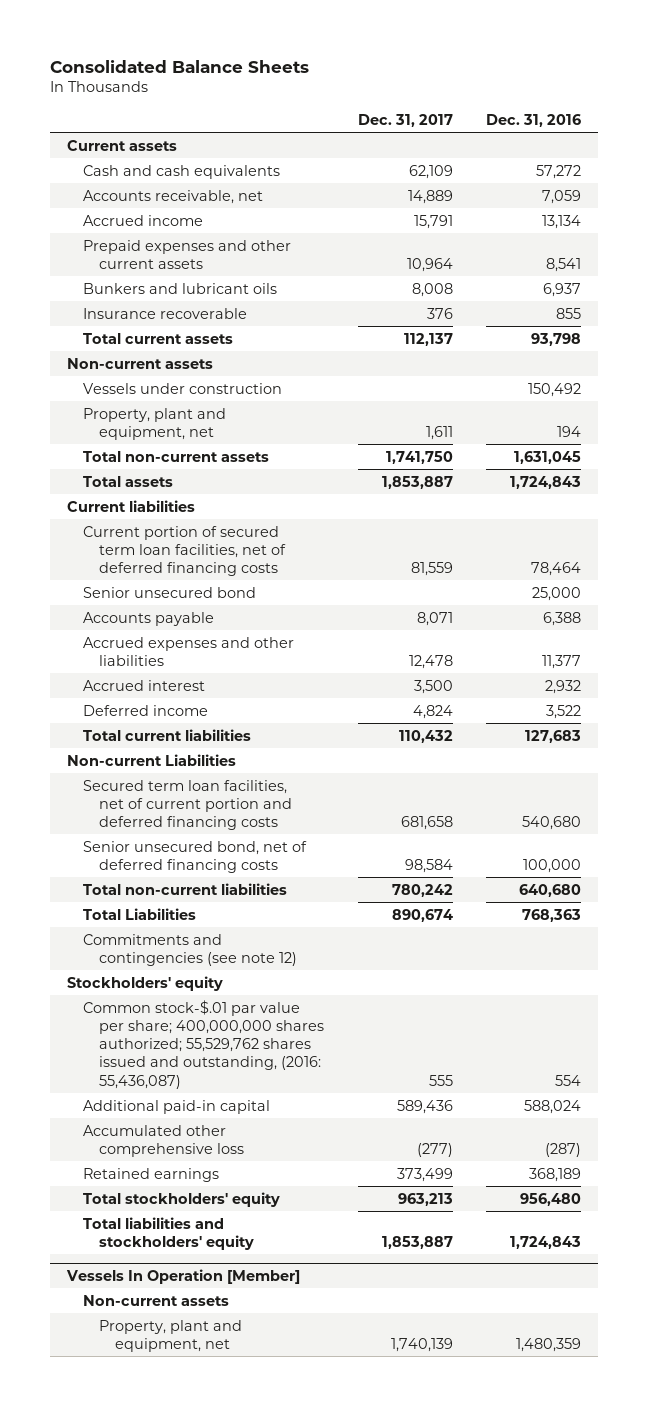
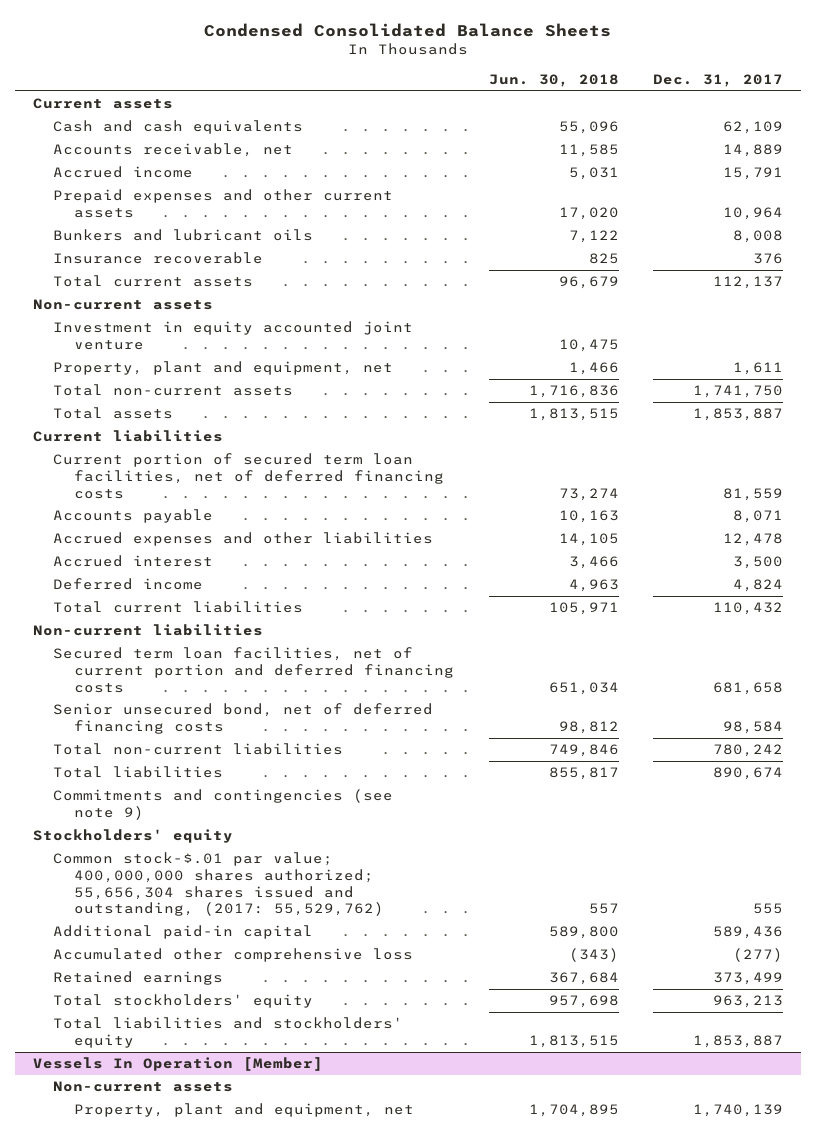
[49,59,309,73] Consolidated Balance Sheets -> [204,23,612,38] Condensed Consolidated Balance Sheets
[486,113,582,127] Dec. 31, 2016 -> none
none -> [488,73,619,87] Jun. 30, 2018
[82,382,282,394] Vessels under construction -> none
none -> [53,321,414,350] Investment in equity accounted joint venture
[82,586,256,598] Senior unsecured bond -> none
[66,753,236,766] Non-current Liabilities -> [32,624,263,637] Non-current liabilities
[82,907,196,920] Total Liabilities -> [53,766,224,779] Total liabilities
[82,933,297,966] Commitments and contingencies (see note 12) -> [53,789,394,820] Commitments and contingencies (see note 9)
[82,999,324,1089] Common stock-$.01 par value per share; 400,000,000 shares authorized; 55,529,762 shares issued and outstanding, (2016: 55,436,087) -> [53,852,385,917] Common stock-$.01 par value; 400,000,000 shares authorized; 55,656,304 shares issued and outstanding, (2017: 55,529,762)

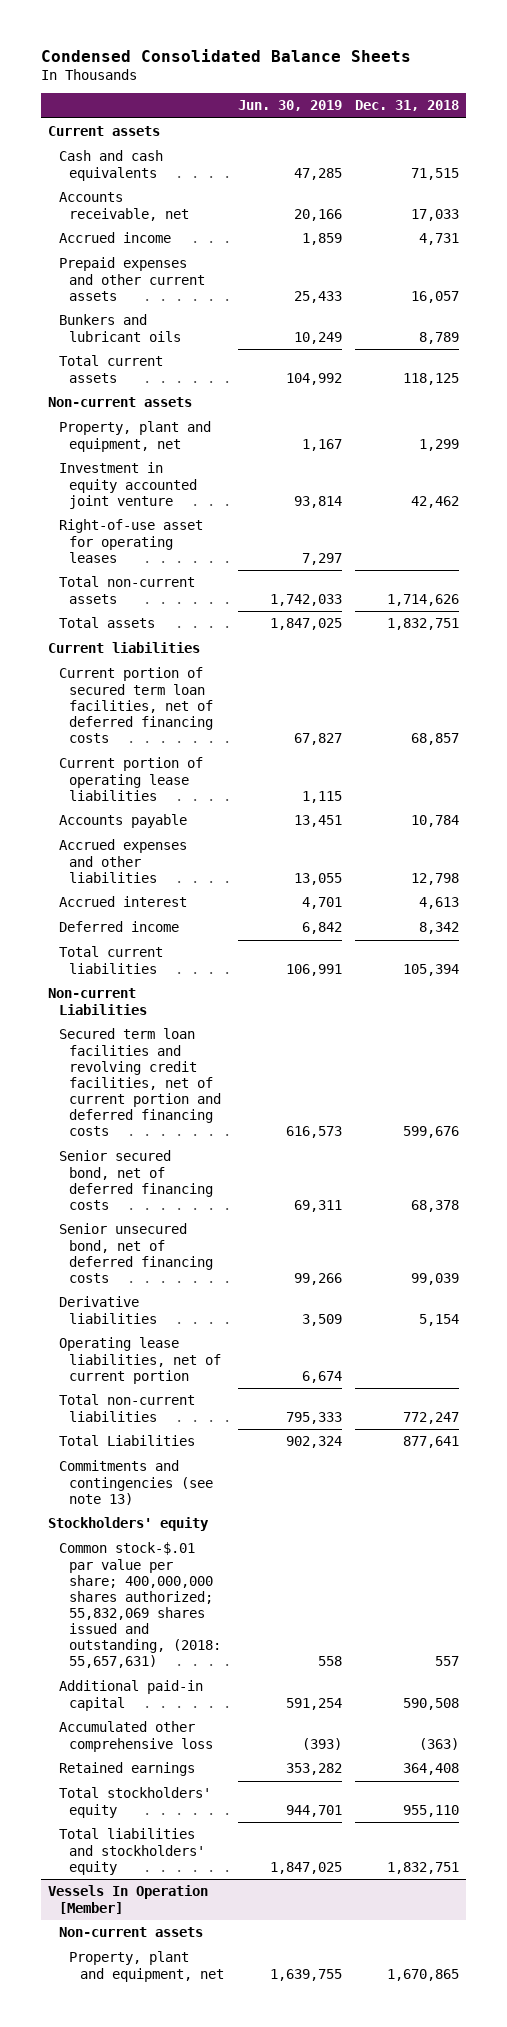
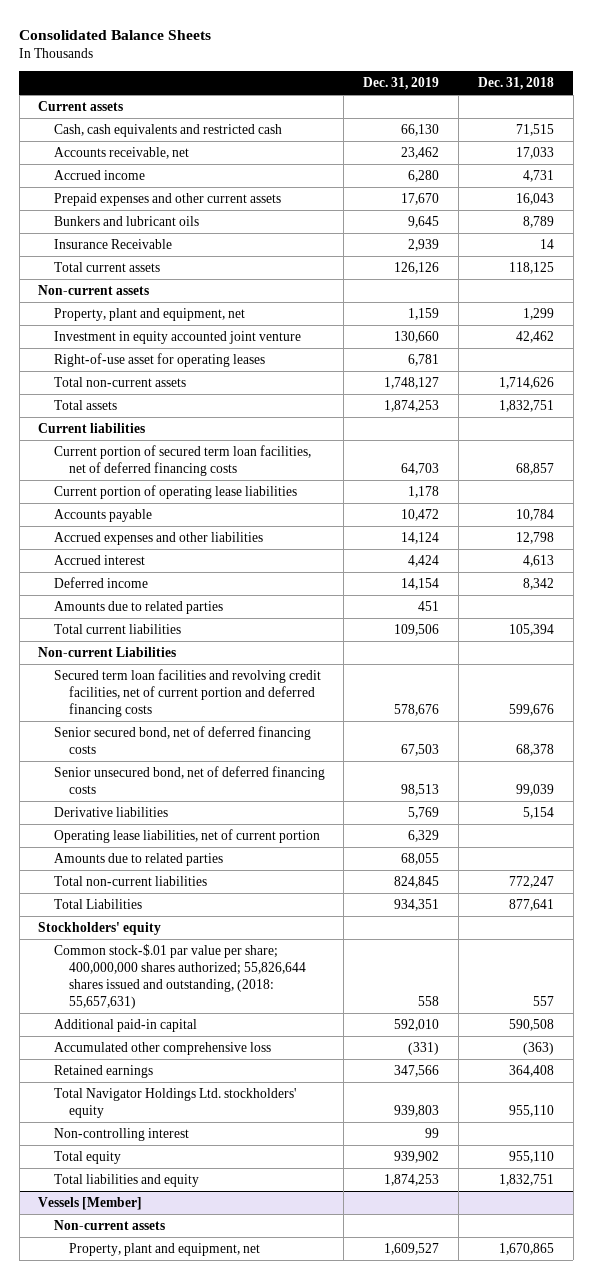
[40,48,411,62] Condensed Consolidated Balance Sheets -> [19,29,212,40] Consolidated Balance Sheets
[237,100,342,112] Jun. 30, 2019 -> none
none -> [363,77,440,91] Dec. 31, 2019
[58,150,163,181] Cash and cash equivalents -> [53,123,282,137] Cash, cash equivalents and restricted cash
[411,290,460,303] 16,057 -> [516,192,555,205] 16,043
none -> [53,238,172,249] Insurance Receivable
none -> [53,600,223,614] Amounts due to related parties
none -> [53,852,223,866] Amounts due to related parties
[58,1460,214,1505] Commitments and contingencies (see note 13) -> none
[58,1542,222,1669] Common stock-$.01 par value per share; 400,000,000 shares authorized; 55,832,069 shares issued and outstanding, (2018: 55,657,631) -> [53,943,306,1009] Common stock-$.01 par value per share; 400,000,000 shares authorized; 55,826,644 shares issued and outstanding, (2018: 55,657,631)
[58,1787,211,1818] Total stockholders' equity -> [53,1087,296,1118] Total Navigator Holdings Ltd. stockholders' equity
none -> [53,1127,189,1141] Non-controlling interest
none -> [53,1150,121,1164] Total equity
[58,1828,206,1875] Total liabilities and stockholders' equity -> [53,1173,199,1187] Total liabilities and equity
[47,1885,208,1914] Vessels In Operation [Member] -> [38,1196,143,1210] Vessels [Member]

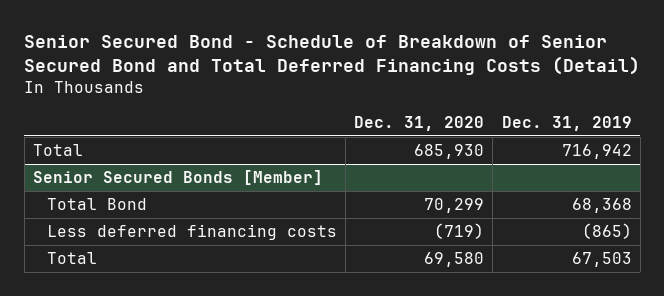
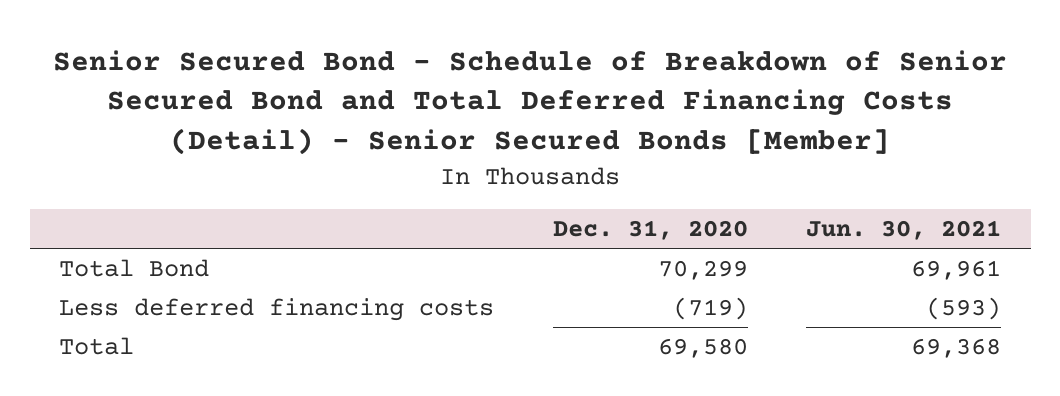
[24,35,641,76] Senior Secured Bond - Schedule of Breakdown of Senior Secured Bond and Total Deferred Financing Costs (Detail) -> [53,49,1008,156] Senior Secured Bond - Schedule of Breakdown of Senior Secured Bond and Total Deferred Financing Costs (Detail) - Senior Secured Bonds [Member]
[501,115,632,131] Dec. 31, 2019 -> none
none -> [806,220,1002,241] Jun. 30, 2021
[32,144,83,157] Total -> none
[32,170,323,186] Senior Secured Bonds [Member] -> none

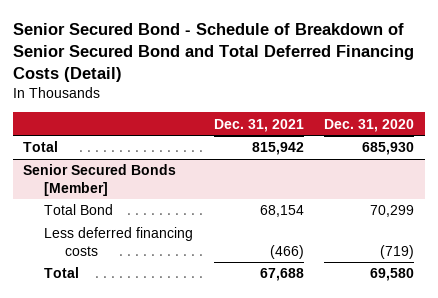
[53,49,1008,156] Senior Secured Bond - Schedule of Breakdown of Senior Secured Bond and Total Deferred Financing Costs (Detail) - Senior Secured Bonds [Member] -> [13,23,415,83] Senior Secured Bond - Schedule of Breakdown of Senior Secured Bond and Total Deferred Financing Costs (Detail)
[806,220,1002,241] Jun. 30, 2021 -> none
none -> [213,118,304,132] Dec. 31, 2021
none -> [23,141,59,153] Total
none -> [23,164,177,196] Senior Secured Bonds [Member]

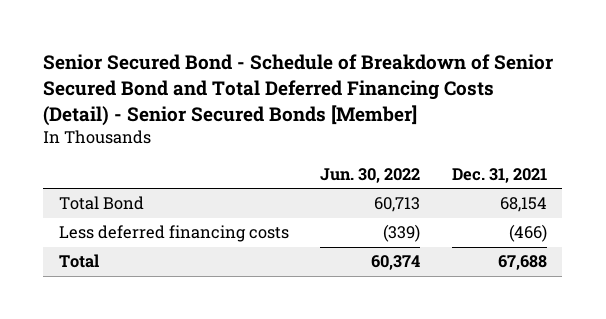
[13,23,415,83] Senior Secured Bond - Schedule of Breakdown of Senior Secured Bond and Total Deferred Financing Costs (Detail) -> [43,54,554,126] Senior Secured Bond - Schedule of Breakdown of Senior Secured Bond and Total Deferred Financing Costs (Detail) - Senior Secured Bonds [Member]
[324,118,415,132] Dec. 31, 2020 -> none
none -> [320,168,421,184] Jun. 30, 2022
[23,141,59,153] Total -> none
[23,164,177,196] Senior Secured Bonds [Member] -> none

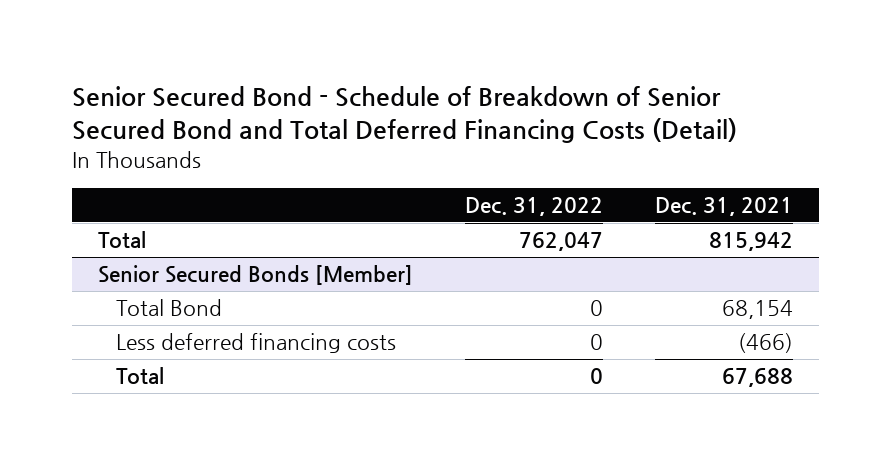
[43,54,554,126] Senior Secured Bond - Schedule of Breakdown of Senior Secured Bond and Total Deferred Financing Costs (Detail) - Senior Secured Bonds [Member] -> [72,86,738,144] Senior Secured Bond - Schedule of Breakdown of Senior Secured Bond and Total Deferred Financing Costs (Detail)
[320,168,421,184] Jun. 30, 2022 -> none
none -> [465,197,604,217] Dec. 31, 2022
none -> [98,231,147,249] Total
none -> [98,265,414,286] Senior Secured Bonds [Member]

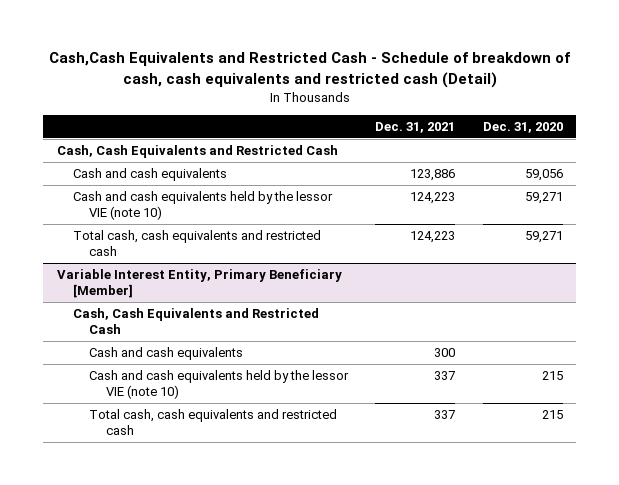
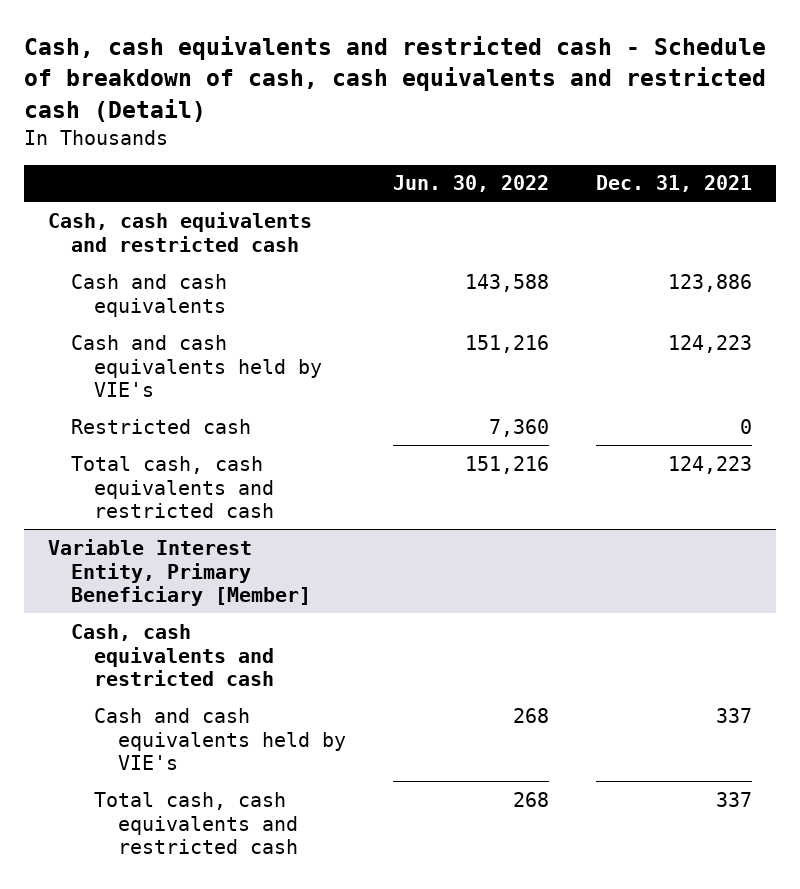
[48,52,570,88] Cash,Cash Equivalents and Restricted Cash - Schedule of breakdown of cash, cash equivalents and restricted cash (Detail) -> [23,36,766,122] Cash, cash equivalents and restricted cash - Schedule of breakdown of cash, cash equivalents and restricted cash (Detail)
[482,121,563,133] Dec. 31, 2020 -> none
none -> [393,175,550,193] Jun. 30, 2022
[56,145,338,159] Cash, Cash Equivalents and Restricted Cash -> [47,211,312,252] Cash, cash equivalents and restricted cash
[72,191,333,220] Cash and cash equivalents held by the lessor VIE (note 10) -> [70,334,323,398] Cash and cash equivalents held by VIE's
none -> [70,418,251,434] Restricted cash
[89,347,244,361] Cash and cash equivalents -> none
[72,308,319,334] Cash, Cash Equivalents and Restricted Cash -> [70,623,275,687] Cash, cash equivalents and restricted cash
[89,370,350,399] Cash and cash equivalents held by the lessor VIE (note 10) -> [94,707,346,771] Cash and cash equivalents held by VIE's

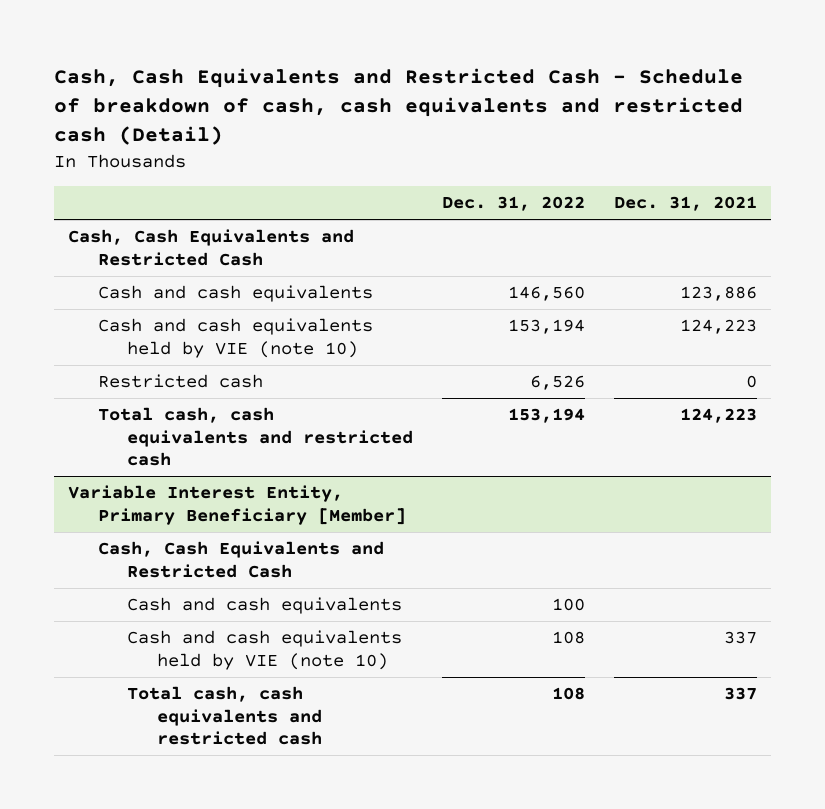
[23,36,766,122] Cash, cash equivalents and restricted cash - Schedule of breakdown of cash, cash equivalents and restricted cash (Detail) -> [53,68,743,146] Cash, Cash Equivalents and Restricted Cash - Schedule of breakdown of cash, cash equivalents and restricted cash (Detail)
[393,175,550,193] Jun. 30, 2022 -> none
none -> [442,195,586,211] Dec. 31, 2022
[47,211,312,252] Cash, cash equivalents and restricted cash -> [68,229,355,266] Cash, Cash Equivalents and Restricted Cash
[70,334,323,398] Cash and cash equivalents held by VIE's -> [97,318,373,358] Cash and cash equivalents held by VIE (note 10)
[70,623,275,687] Cash, cash equivalents and restricted cash -> [97,541,384,578] Cash, Cash Equivalents and Restricted Cash
none -> [127,597,403,615] Cash and cash equivalents
[94,707,346,771] Cash and cash equivalents held by VIE's -> [127,630,403,670] Cash and cash equivalents held by VIE (note 10)

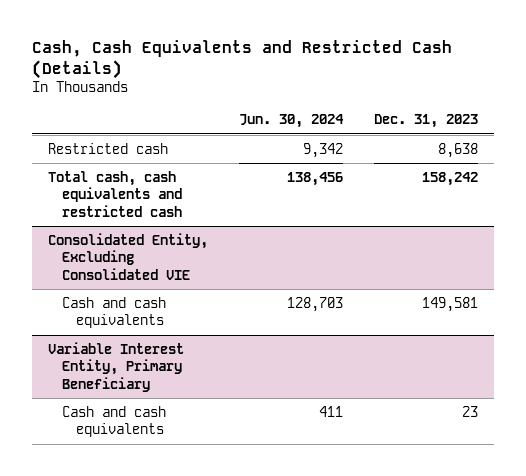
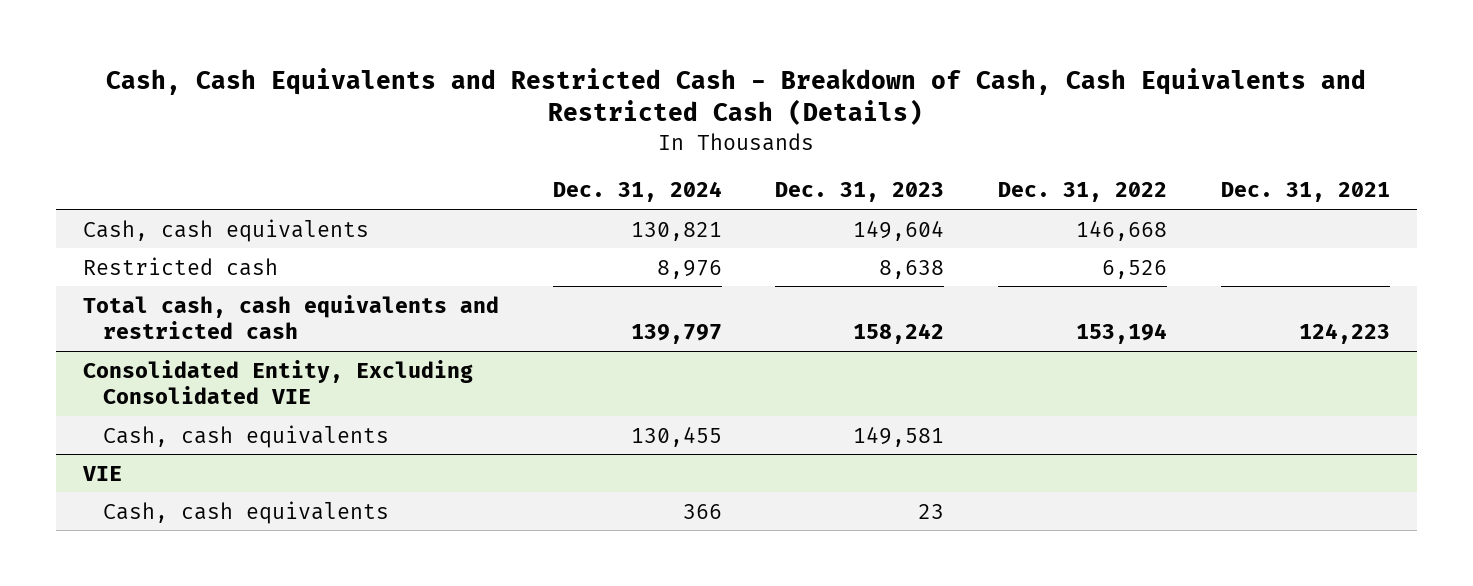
[32,40,453,79] Cash, Cash Equivalents and Restricted Cash (Details) -> [106,67,1367,126] Cash, Cash Equivalents and Restricted Cash - Breakdown of Cash, Cash Equivalents and Restricted Cash (Details)
[238,114,344,129] Jun. 30, 2024 -> none
none -> [552,181,722,203] Dec. 31, 2024
none -> [998,182,1168,203] Dec. 31, 2022
none -> [1220,182,1390,203] Dec. 31, 2021
none -> [82,218,369,242] Cash, cash equivalents
[61,296,166,329] Cash and cash equivalents -> [102,424,389,448] Cash, cash equivalents
[47,341,184,392] Variable Interest Entity, Primary Beneficiary -> [81,465,122,481] VIE
[61,405,166,438] Cash and cash equivalents -> [102,500,389,524] Cash, cash equivalents

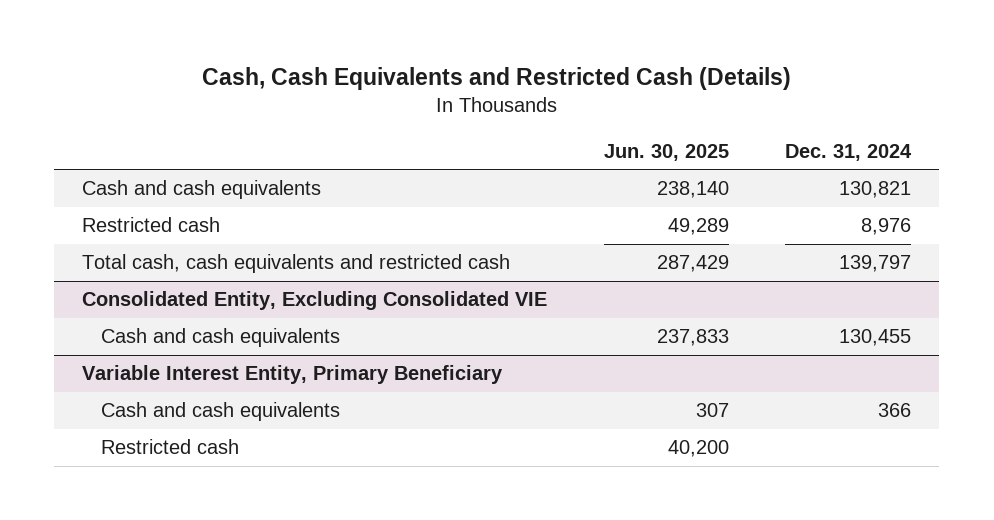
[106,67,1367,126] Cash, Cash Equivalents and Restricted Cash - Breakdown of Cash, Cash Equivalents and Restricted Cash (Details) -> [201,67,791,91] Cash, Cash Equivalents and Restricted Cash (Details)
[775,182,945,203] Dec. 31, 2023 -> none
[998,182,1168,203] Dec. 31, 2022 -> none
[1220,182,1390,203] Dec. 31, 2021 -> none
none -> [603,143,729,161] Jun. 30, 2025
[82,218,369,242] Cash, cash equivalents -> [82,180,322,200] Cash and cash equivalents
[102,424,389,448] Cash, cash equivalents -> [101,328,341,348] Cash and cash equivalents
[81,465,122,481] VIE -> [82,365,504,385] Variable Interest Entity, Primary Beneficiary
[102,500,389,524] Cash, cash equivalents -> [101,402,341,422] Cash and cash equivalents
none -> [101,439,240,455] Restricted cash

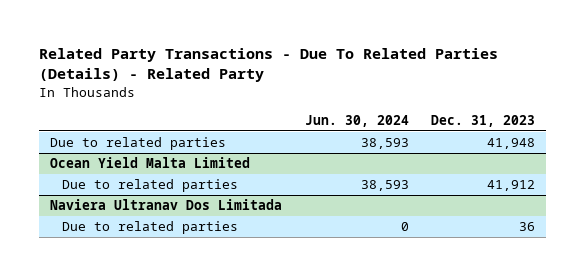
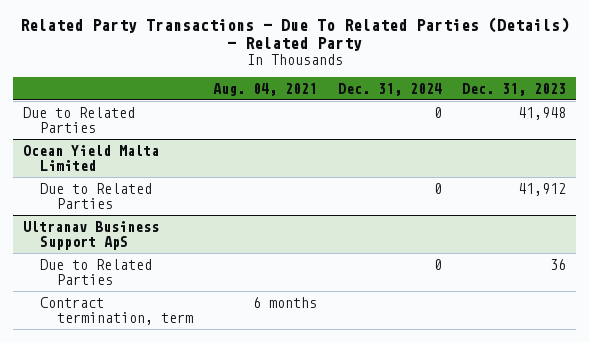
[304,115,409,128] Jun. 30, 2024 -> none
none -> [213,82,318,96] Aug. 04, 2021
none -> [337,82,442,96] Dec. 31, 2024
[50,137,227,151] Due to related parties -> [22,106,135,133] Due to Related Parties
[61,179,238,193] Due to related parties -> [39,182,152,209] Due to Related Parties
[50,199,283,211] Naviera Ultranav Dos Limitada -> [22,220,159,250] Ultranav Business Support ApS
[61,221,238,235] Due to related parties -> [39,258,152,285] Due to Related Parties
none -> [39,296,193,325] Contract termination, term

